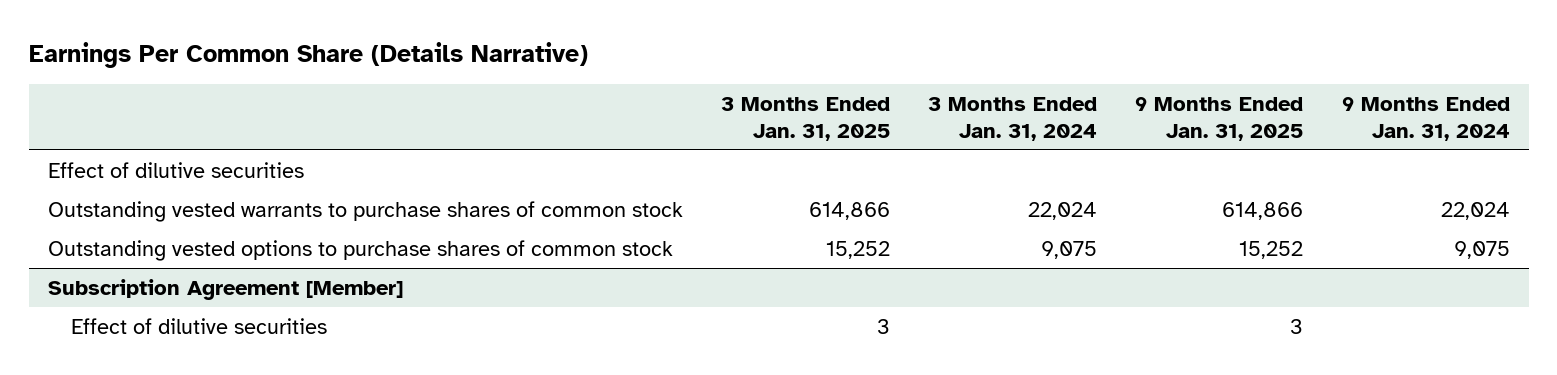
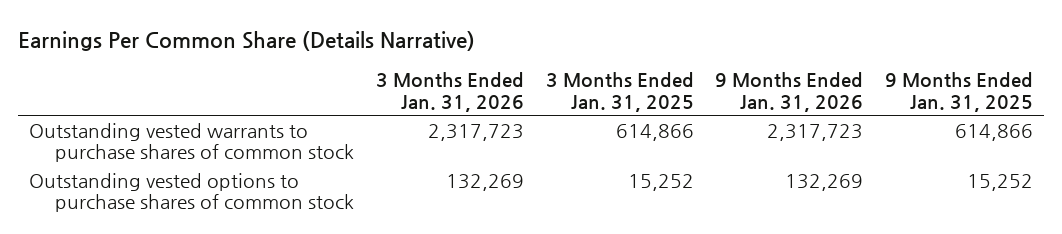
[928,96,1098,141] 3 Months Ended Jan. 31, 2024 -> none
[1341,96,1510,141] 9 Months Ended Jan. 31, 2024 -> none
none -> [375,72,524,112] 3 Months Ended Jan. 31, 2026
none -> [715,72,864,112] 9 Months Ended Jan. 31, 2026
[47,162,304,179] Effect of dilutive securities -> none
[47,279,403,301] Subscription Agreement [Member] -> none
[71,318,328,335] Effect of dilutive securities -> none

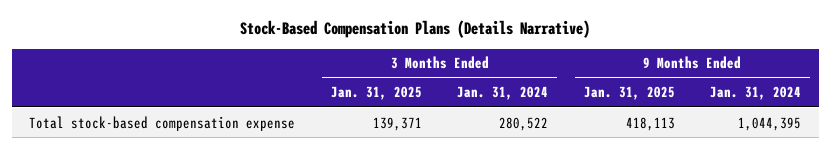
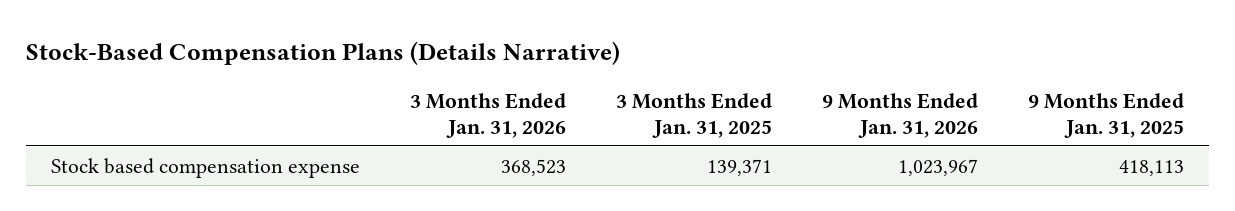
[457,86,549,101] Jan. 31, 2024 -> none
[710,86,802,101] Jan. 31, 2024 -> none
none -> [410,92,567,138] 3 Months Ended Jan. 31, 2026
none -> [822,92,979,138] 9 Months Ended Jan. 31, 2026
[29,115,296,131] Total stock-based compensation expense -> [51,157,361,178] Stock based compensation expense

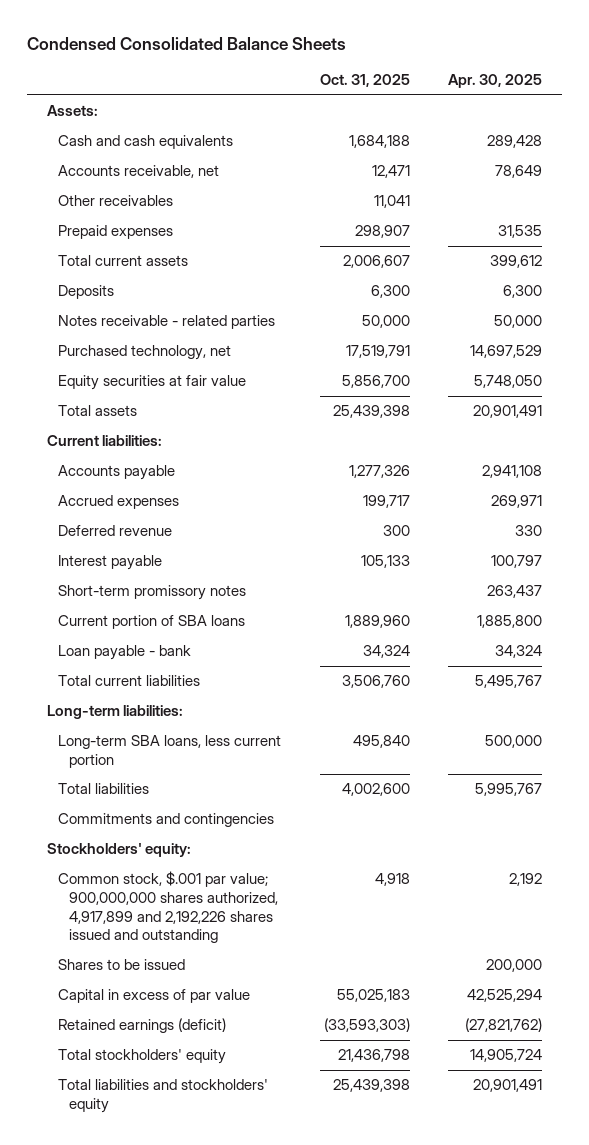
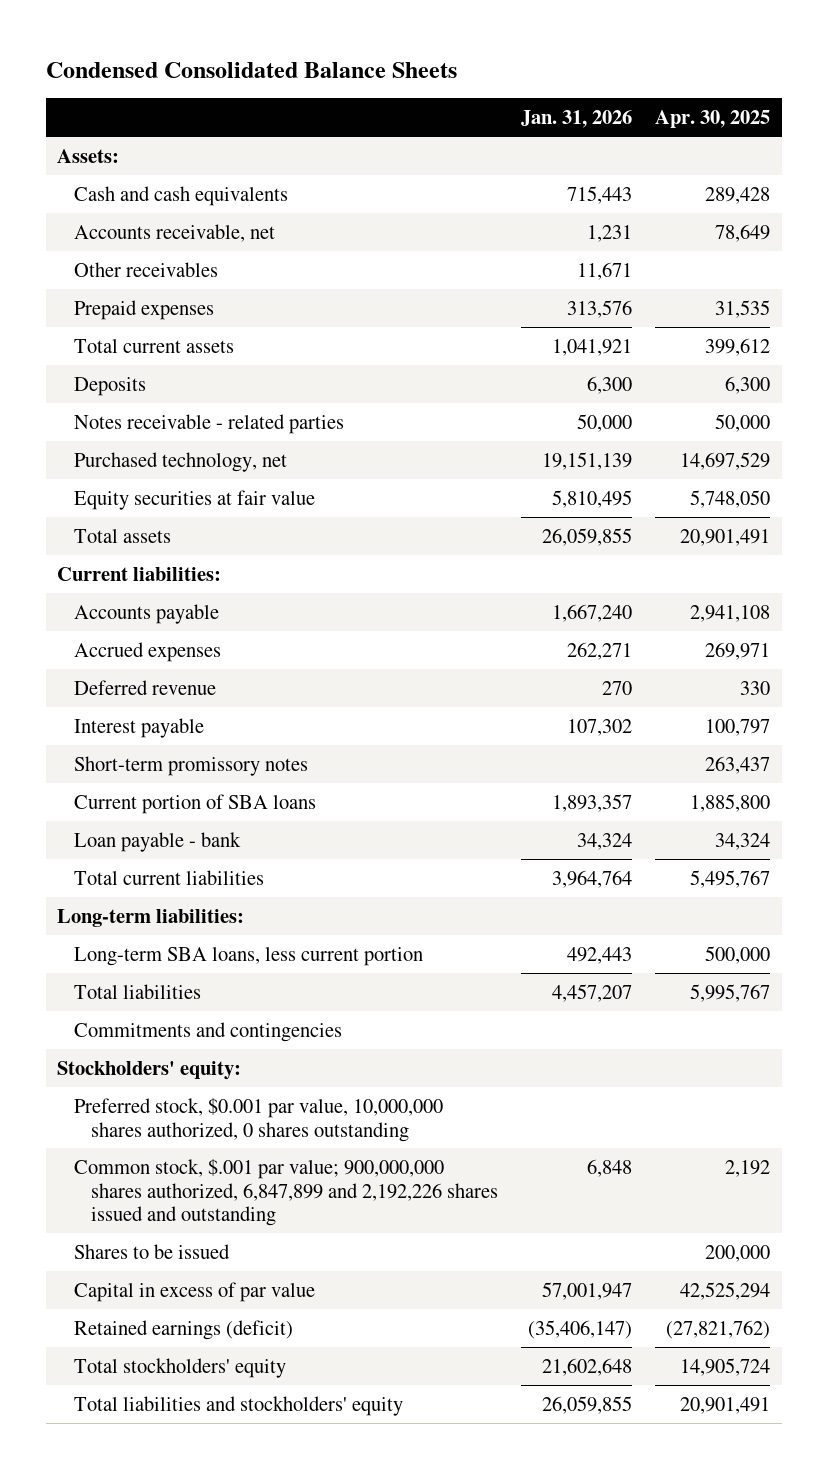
[319,74,410,88] Oct. 31, 2025 -> none
none -> [521,110,633,129] Jan. 31, 2026
none -> [74,1097,444,1142] Preferred stock, $0.001 par value, 10,000,000 shares authorized, 0 shares outstanding
[58,871,279,944] Common stock, $.001 par value; 900,000,000 shares authorized, 4,917,899 and 2,192,226 shares issued and outstanding -> [74,1158,499,1227] Common stock, $.001 par value; 900,000,000 shares authorized, 6,847,899 and 2,192,226 shares issued and outstanding

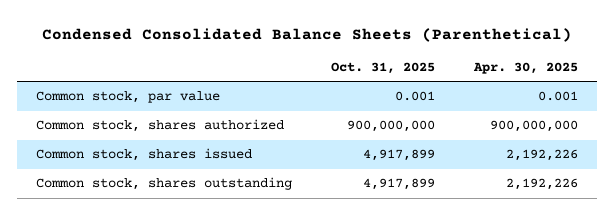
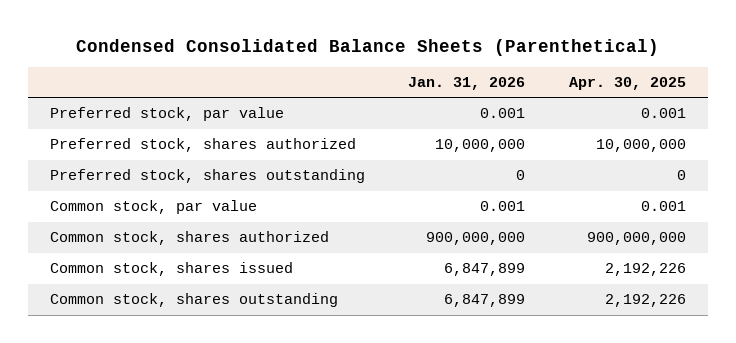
[331,62,436,75] Oct. 31, 2025 -> none
none -> [408,77,526,91] Jan. 31, 2026
none -> [49,107,284,122] Preferred stock, par value
none -> [49,138,356,153] Preferred stock, shares authorized
none -> [49,169,365,184] Preferred stock, shares outstanding

